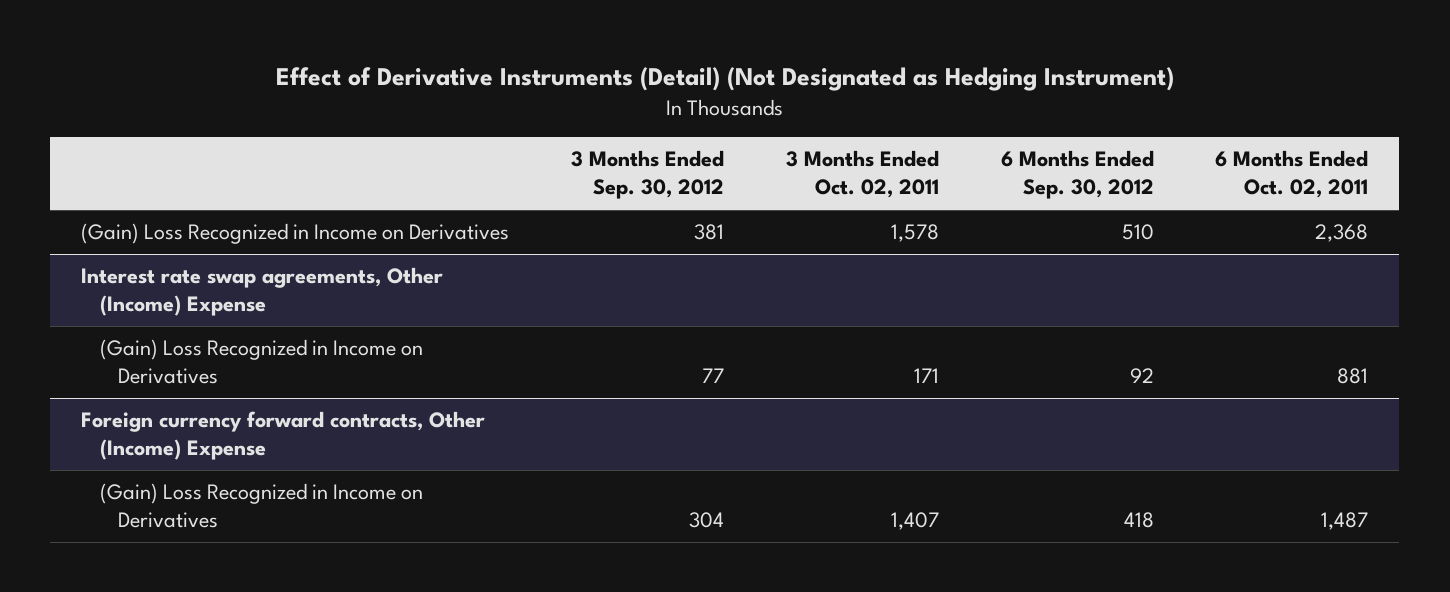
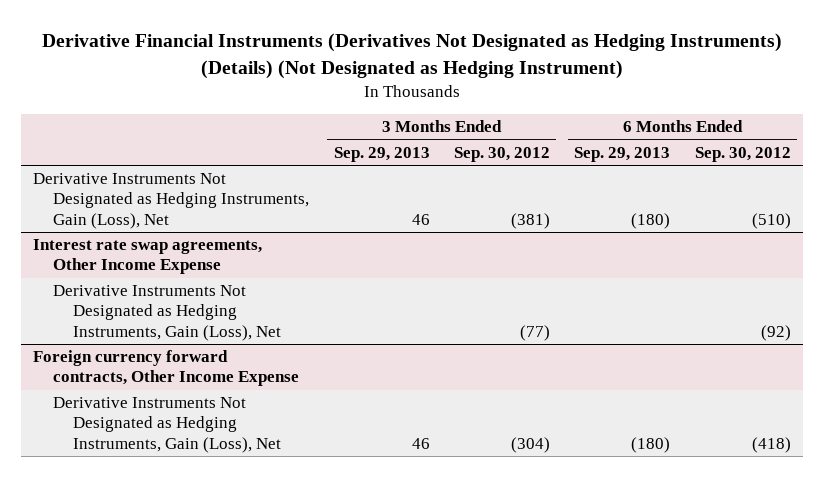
[275,66,1174,91] Effect of Derivative Instruments (Detail) (Not Designated as Hedging Instrument) -> [41,33,782,79] Derivative Financial Instruments (Derivatives Not Designated as Hedging Instruments) (Details) (Not Designated as Hedging Instrument)
[785,150,939,199] 3 Months Ended Oct. 02, 2011 -> none
[1215,150,1369,199] 6 Months Ended Oct. 02, 2011 -> none
none -> [333,146,430,162] Sep. 29, 2013
none -> [574,146,671,162] Sep. 29, 2013
[81,223,510,245] (Gain) Loss Recognized in Income on Derivatives -> none
[99,339,423,385] (Gain) Loss Recognized in Income on Derivatives -> none
[99,483,423,529] (Gain) Loss Recognized in Income on Derivatives -> none
none -> [32,173,310,229] Derivative Instruments Not Designated as Hedging Instruments, Gain (Loss), Net
[81,267,444,317] Interest rate swap agreements, Other (Income) Expense -> [32,239,262,275] Interest rate swap agreements, Other Income Expense
none -> [53,285,282,341] Derivative Instruments Not Designated as Hedging Instruments, Gain (Loss), Net
[81,411,486,461] Foreign currency forward contracts, Other (Income) Expense -> [32,350,300,387] Foreign currency forward contracts, Other Income Expense
none -> [53,397,282,453] Derivative Instruments Not Designated as Hedging Instruments, Gain (Loss), Net

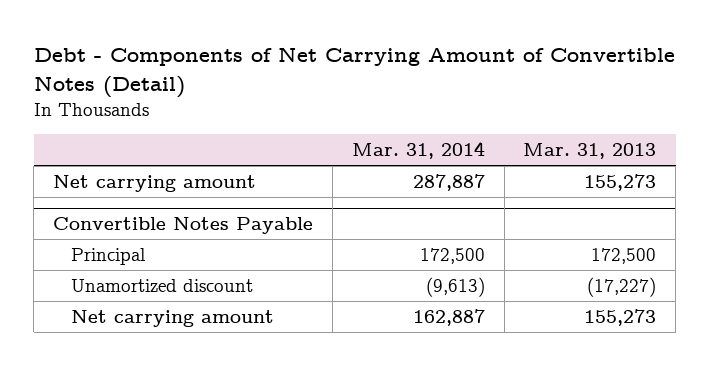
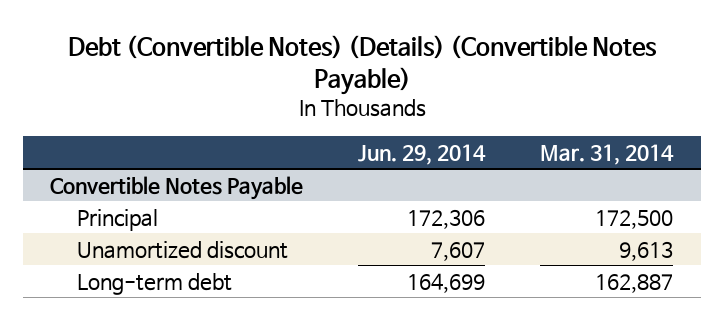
[33,47,675,99] Debt - Components of Net Carrying Amount of Convertible Notes (Detail) -> [67,35,657,96] Debt (Convertible Notes) (Details) (Convertible Notes Payable)
[523,143,657,160] Mar. 31, 2013 -> none
none -> [358,143,487,165] Jun. 29, 2014
[53,174,257,192] Net carrying amount -> none
[425,276,485,297] (9,613) -> [619,240,674,261] 9,613
[71,309,275,327] Net carrying amount -> [76,272,232,295] Long-term debt

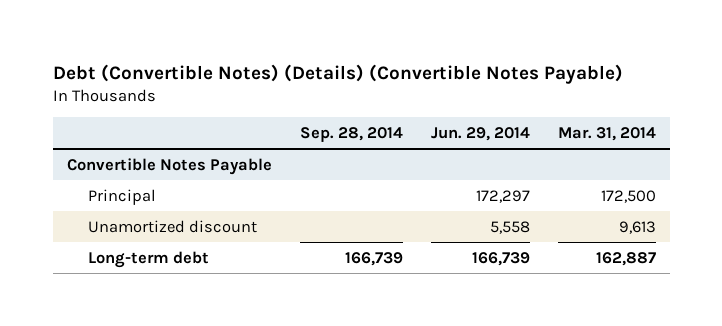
none -> [299,127,403,143] Sep. 28, 2014
[407,208,486,229] 172,306 -> [475,189,530,203] 172,297
[431,241,486,261] 7,607 -> [489,220,530,234] 5,558
[407,272,486,293] 164,699 -> [471,251,530,266] 166,739

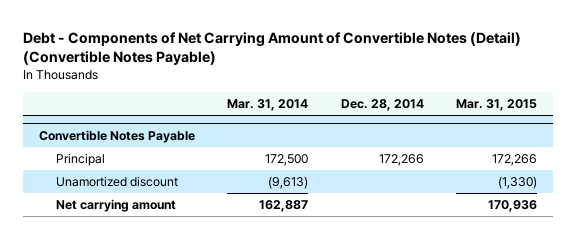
[52,63,623,84] Debt (Convertible Notes) (Details) (Convertible Notes Payable) -> [23,31,522,66] Debt - Components of Net Carrying Amount of Convertible Notes (Detail) (Convertible Notes Payable)
[299,127,403,143] Sep. 28, 2014 -> none
[430,127,530,142] Jun. 29, 2014 -> none
none -> [340,99,424,112] Dec. 28, 2014
none -> [455,99,537,112] Mar. 31, 2015
[618,220,656,234] 9,613 -> [268,176,309,190] (9,613)
[87,250,209,268] Long-term debt -> [56,199,177,213] Net carrying amount

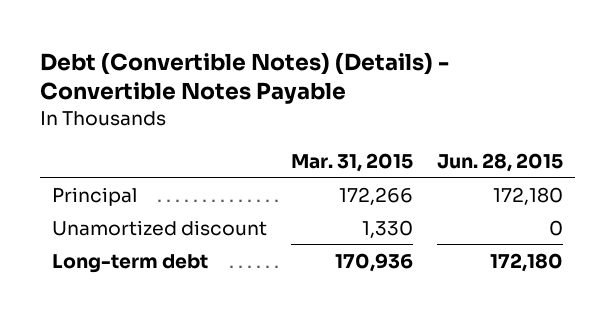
[23,31,522,66] Debt - Components of Net Carrying Amount of Convertible Notes (Detail) (Convertible Notes Payable) -> [40,51,450,105] Debt (Convertible Notes) (Details) - Convertible Notes Payable
[227,99,309,112] Mar. 31, 2014 -> none
[340,99,424,112] Dec. 28, 2014 -> none
none -> [437,152,564,172] Jun. 28, 2015
[39,129,196,143] Convertible Notes Payable -> none
[497,176,537,190] (1,330) -> [362,219,414,238] 1,330
[56,199,177,213] Net carrying amount -> [52,253,209,273] Long-term debt

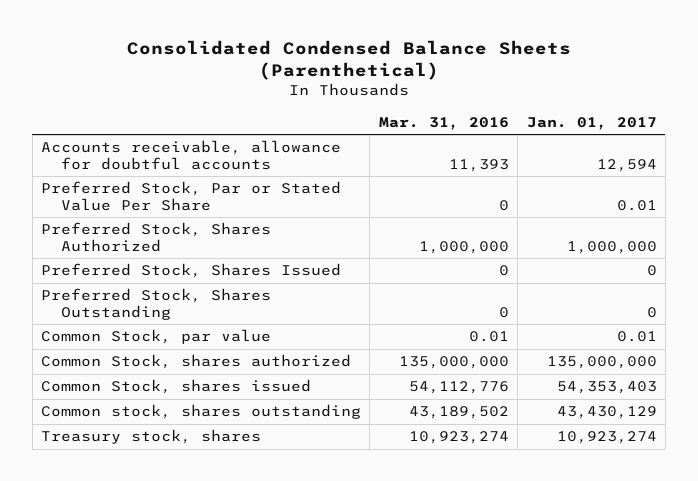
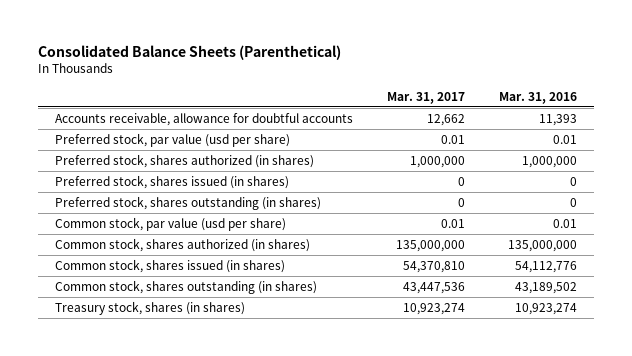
[126,40,571,81] Consolidated Condensed Balance Sheets (Parenthetical) -> [38,45,342,61] Consolidated Balance Sheets (Parenthetical)
[526,116,657,130] Jan. 01, 2017 -> none
none -> [387,91,466,104] Mar. 31, 2017
[40,181,341,211] Preferred Stock, Par or Stated Value Per Share -> [55,132,291,147] Preferred stock, par value (usd per share)
[498,199,509,211] 0 -> [552,134,577,144] 0.01
[40,222,271,252] Preferred Stock, Shares Authorized -> [55,153,315,168] Preferred stock, shares authorized (in shares)
[40,263,341,279] Preferred Stock, Shares Issued -> [55,174,290,189] Preferred stock, shares issued (in shares)
[40,288,271,320] Preferred Stock, Shares Outstanding -> [55,195,322,210] Preferred stock, shares outstanding (in shares)
[40,329,271,345] Common Stock, par value -> [55,216,287,231] Common stock, par value (usd per share)
[40,354,351,370] Common Stock, shares authorized -> [55,237,311,252] Common stock, shares authorized (in shares)
[40,379,311,395] Common Stock, shares issued -> [55,258,286,273] Common stock, shares issued (in shares)
[40,404,361,420] Common stock, shares outstanding -> [55,279,318,294] Common stock, shares outstanding (in shares)
[40,429,261,445] Treasury stock, shares -> [55,300,246,315] Treasury stock, shares (in shares)

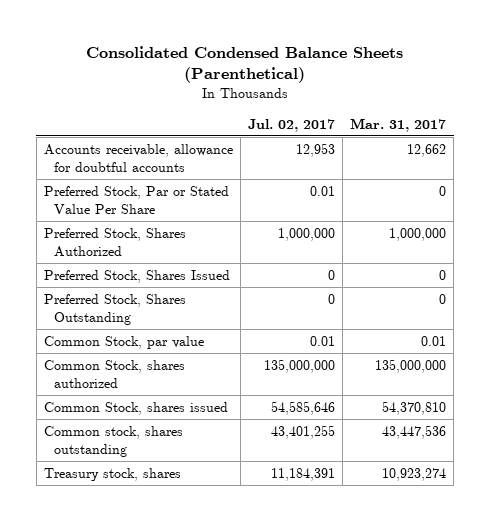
[38,45,342,61] Consolidated Balance Sheets (Parenthetical) -> [85,45,403,84] Consolidated Condensed Balance Sheets (Parenthetical)
[498,91,577,104] Mar. 31, 2016 -> none
none -> [247,118,335,132] Jul. 02, 2017
[55,132,291,147] Preferred stock, par value (usd per share) -> [43,185,229,214] Preferred Stock, Par or Stated Value Per Share
[441,134,466,144] 0.01 -> [439,185,447,196] 0
[55,153,315,168] Preferred stock, shares authorized (in shares) -> [43,227,186,257] Preferred Stock, Shares Authorized
[55,174,290,189] Preferred stock, shares issued (in shares) -> [43,269,230,283] Preferred Stock, Shares Issued
[55,195,322,210] Preferred stock, shares outstanding (in shares) -> [43,293,186,325] Preferred Stock, Shares Outstanding
[55,216,287,231] Common stock, par value (usd per share) -> [43,335,204,349] Common Stock, par value
[55,237,311,252] Common stock, shares authorized (in shares) -> [43,359,185,388] Common Stock, shares authorized
[55,258,286,273] Common stock, shares issued (in shares) -> [43,401,228,415] Common Stock, shares issued
[55,279,318,294] Common stock, shares outstanding (in shares) -> [43,425,183,457] Common stock, shares outstanding
[55,300,246,315] Treasury stock, shares (in shares) -> [43,467,181,481] Treasury stock, shares

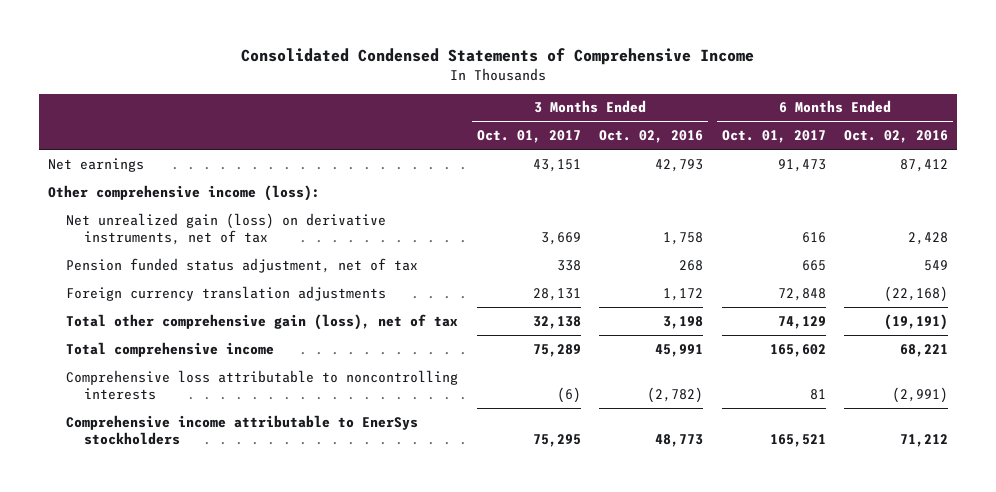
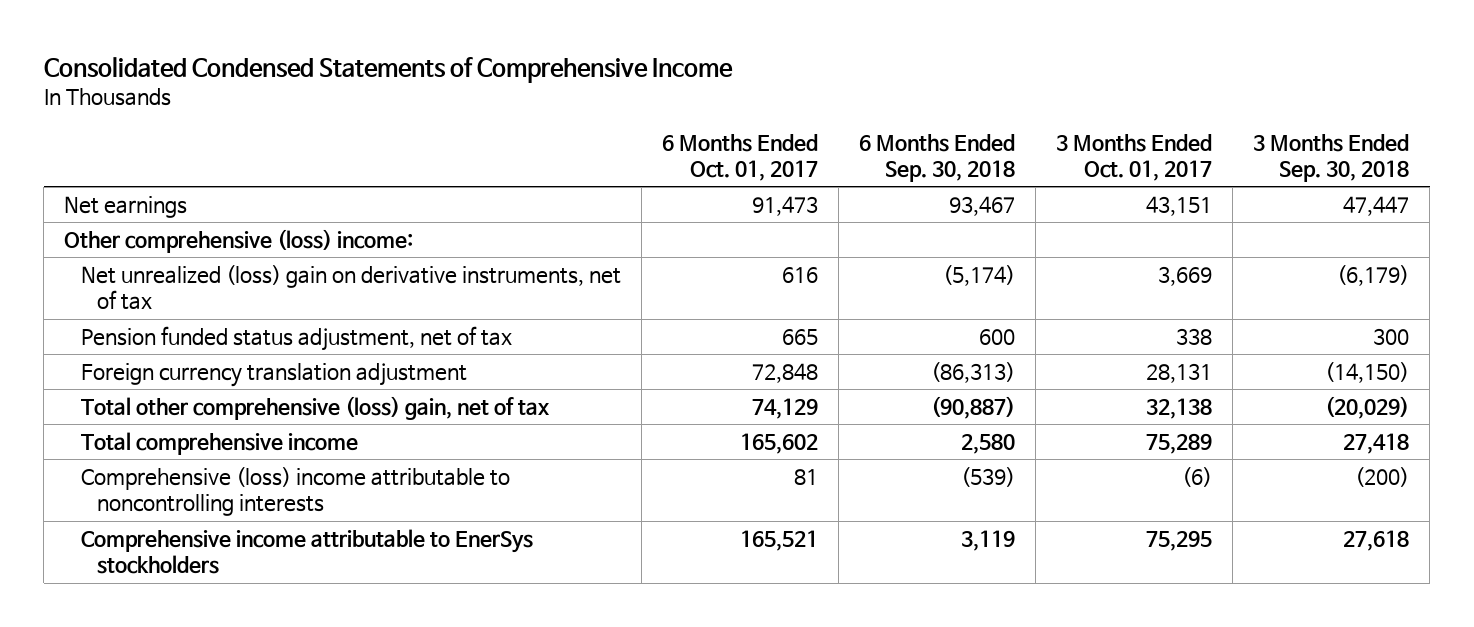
[599,130,704,144] Oct. 02, 2016 -> none
[844,130,949,144] Oct. 02, 2016 -> none
none -> [858,133,1015,182] 6 Months Ended Sep. 30, 2018
none -> [1253,133,1410,182] 3 Months Ended Sep. 30, 2018
[48,184,321,201] Other comprehensive income (loss): -> [64,229,414,254] Other comprehensive (loss) income:
[66,212,387,246] Net unrealized gain (loss) on derivative instruments, net of tax -> [80,265,621,311] Net unrealized (loss) gain on derivative instruments, net of tax
[66,285,387,301] Foreign currency translation adjustments -> [80,363,467,388] Foreign currency translation adjustment
[66,313,459,330] Total other comprehensive gain (loss), net of tax -> [80,396,550,421] Total other comprehensive (loss) gain, net of tax
[66,369,459,401] Comprehensive loss attributable to noncontrolling interests -> [80,467,510,517] Comprehensive (loss) income attributable to noncontrolling interests

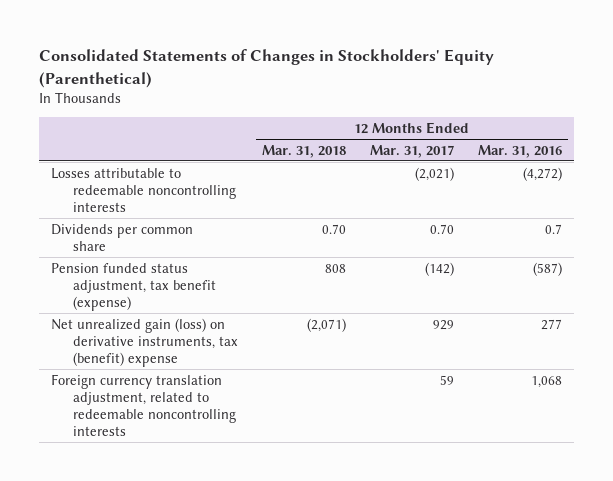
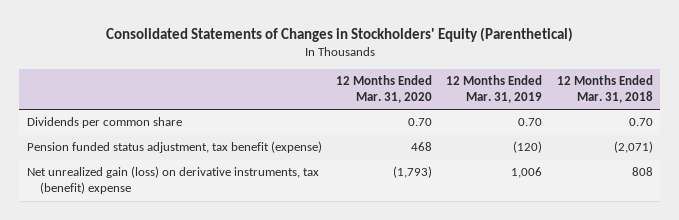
[370,144,455,158] Mar. 31, 2017 -> none
[478,144,563,158] Mar. 31, 2016 -> none
none -> [335,75,432,104] 12 Months Ended Mar. 31, 2020
none -> [446,75,543,104] 12 Months Ended Mar. 31, 2019
[51,167,236,212] Losses attributable to redeemable noncontrolling interests -> none
[51,373,236,436] Foreign currency translation adjustment, related to redeemable noncontrolling interests -> none
[324,263,346,273] 808 -> [613,141,653,154] (2,071)
[306,317,346,332] (2,071) -> [631,167,653,177] 808

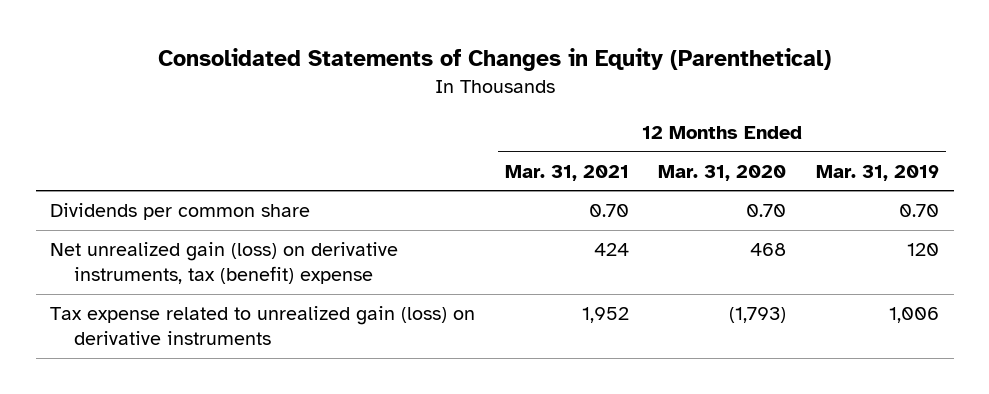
[105,27,573,43] Consolidated Statements of Changes in Stockholders' Equity (Parenthetical) -> [157,48,831,72] Consolidated Statements of Changes in Equity (Parenthetical)
[556,75,653,104] 12 Months Ended Mar. 31, 2018 -> none
none -> [504,164,629,181] Mar. 31, 2021
[26,141,322,154] Pension funded status adjustment, tax benefit (expense) -> none
[392,166,432,179] (1,793) -> [750,243,787,257] 468
[511,167,543,179] 1,006 -> [906,243,939,257] 120
none -> [50,306,476,346] Tax expense related to unrealized gain (loss) on derivative instruments

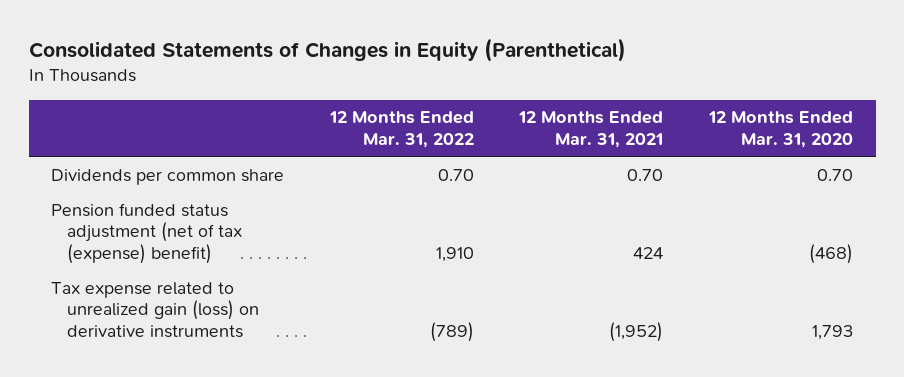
[815,164,939,181] Mar. 31, 2019 -> none
none -> [328,111,474,148] 12 Months Ended Mar. 31, 2022
[50,242,399,285] Net unrealized gain (loss) on derivative instruments, tax (benefit) expense -> none
none -> [51,202,242,264] Pension funded status adjustment (net of tax (expense) benefit)
[581,307,629,324] 1,952 -> [609,321,664,342] (1,952)
[729,307,787,324] (1,793) -> [811,324,853,340] 1,793

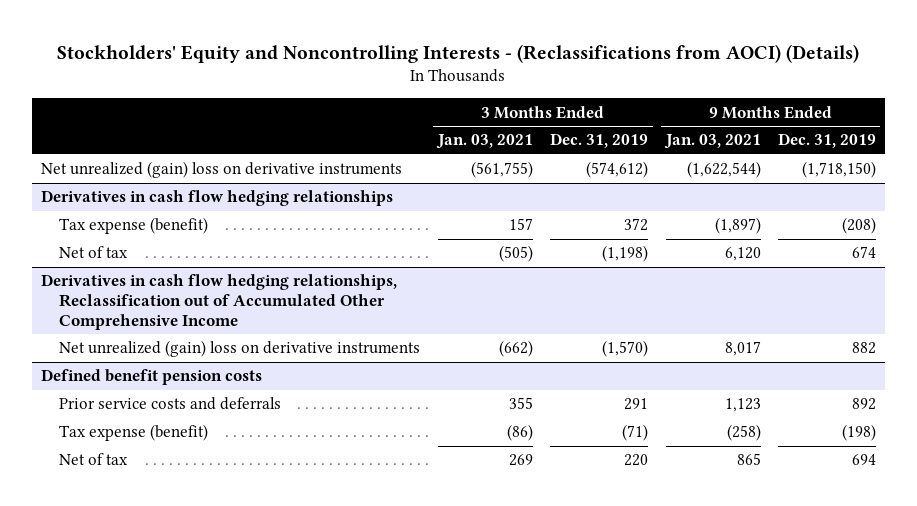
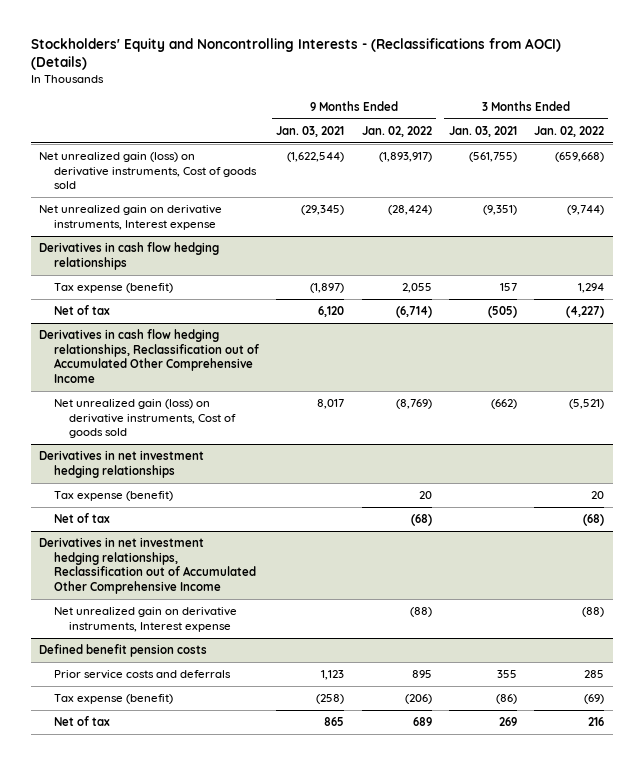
[550,133,649,149] Dec. 31, 2019 -> none
[777,133,876,149] Dec. 31, 2019 -> none
none -> [361,125,432,137] Jan. 02, 2022
none -> [533,125,604,137] Jan. 02, 2022
[40,161,402,179] Net unrealized (gain) loss on derivative instruments -> [39,152,258,190] Net unrealized gain (loss) on derivative instruments, Cost of goods sold
none -> [39,205,223,230] Net unrealized gain on derivative instruments, Interest expense
[59,340,421,358] Net unrealized (gain) loss on derivative instruments -> [54,399,236,439] Net unrealized gain (loss) on derivative instruments, Cost of goods sold
none -> [39,450,205,478] Derivatives in net investment hedging relationships
none -> [54,491,174,502] Tax expense (benefit)
none -> [54,513,111,524] Net of tax
none -> [39,537,257,594] Derivatives in net investment hedging relationships, Reclassification out of Accumulated Other Comprehensive Income
none -> [54,607,238,632] Net unrealized gain on derivative instruments, Interest expense

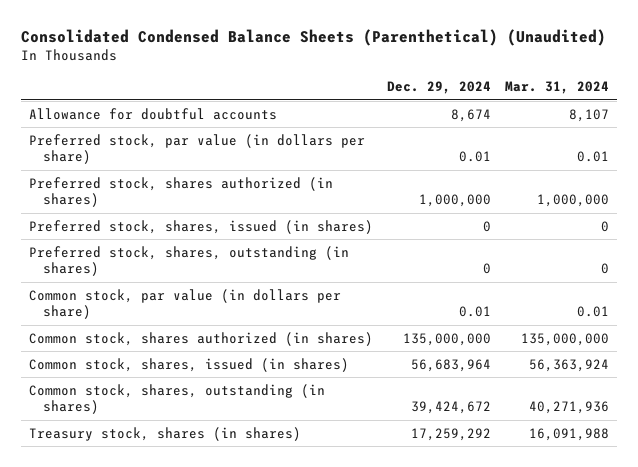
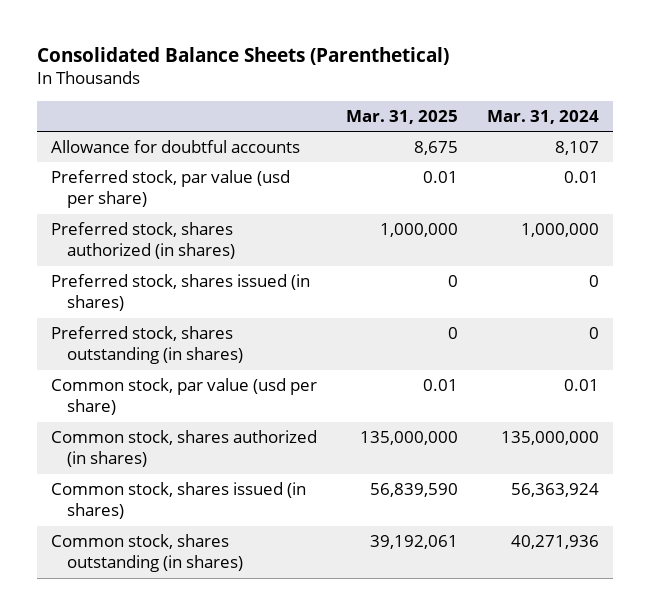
[21,28,607,46] Consolidated Condensed Balance Sheets (Parenthetical) (Unaudited) -> [37,47,450,66] Consolidated Balance Sheets (Parenthetical)
[387,81,492,95] Dec. 29, 2024 -> none
none -> [345,109,458,124] Mar. 31, 2025
[28,133,365,164] Preferred stock, par value (in dollars per share) -> [51,170,291,209] Preferred stock, par value (usd per share)
[28,219,373,234] Preferred stock, shares, issued (in shares) -> [51,274,311,312] Preferred stock, shares issued (in shares)
[28,245,349,276] Preferred stock, shares, outstanding (in shares) -> [51,326,244,365] Preferred stock, shares outstanding (in shares)
[28,288,341,319] Common stock, par value (in dollars per share) -> [51,378,318,416] Common stock, par value (usd per share)
[28,426,301,441] Treasury stock, shares (in shares) -> none
[28,357,349,372] Common stock, shares, issued (in shares) -> [51,482,307,520] Common stock, shares issued (in shares)
[28,383,325,414] Common stock, shares, outstanding (in shares) -> [51,534,244,573] Common stock, shares outstanding (in shares)

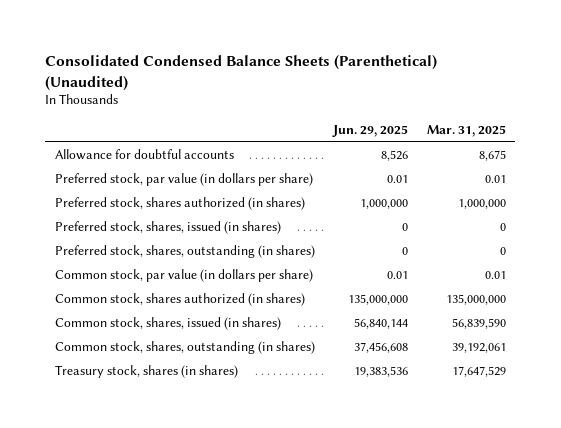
[37,47,450,66] Consolidated Balance Sheets (Parenthetical) -> [45,54,438,91] Consolidated Condensed Balance Sheets (Parenthetical) (Unaudited)
[486,109,599,124] Mar. 31, 2024 -> none
none -> [332,124,409,137] Jun. 29, 2025
[51,170,291,209] Preferred stock, par value (usd per share) -> [54,173,313,187] Preferred stock, par value (in dollars per share)
[51,274,311,312] Preferred stock, shares issued (in shares) -> [54,221,281,235] Preferred stock, shares, issued (in shares)
[51,326,244,365] Preferred stock, shares outstanding (in shares) -> [54,245,315,259] Preferred stock, shares, outstanding (in shares)
[51,378,318,416] Common stock, par value (usd per share) -> [54,269,313,283] Common stock, par value (in dollars per share)
[51,482,307,520] Common stock, shares issued (in shares) -> [54,317,281,331] Common stock, shares, issued (in shares)
[51,534,244,573] Common stock, shares outstanding (in shares) -> [54,341,315,355] Common stock, shares, outstanding (in shares)
none -> [54,365,238,379] Treasury stock, shares (in shares)

